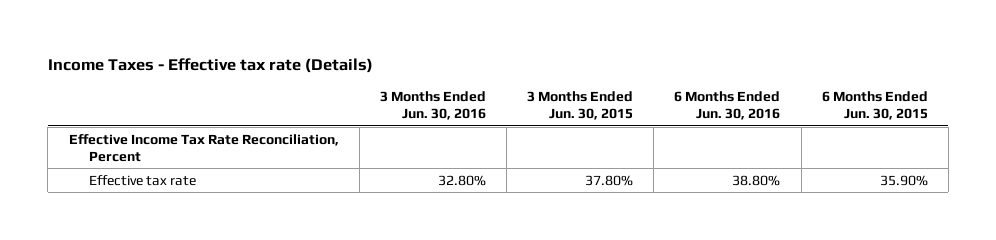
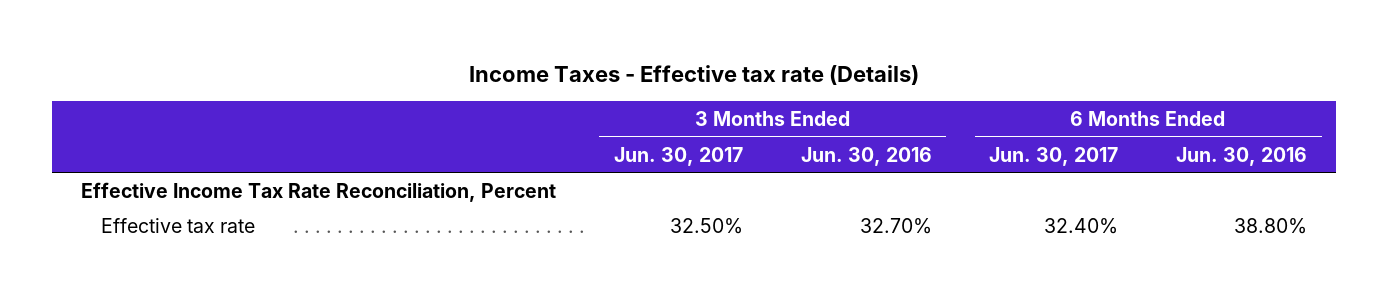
[527,90,634,121] 3 Months Ended Jun. 30, 2015 -> none
[821,90,928,121] 6 Months Ended Jun. 30, 2015 -> none
none -> [613,146,743,166] Jun. 30, 2017
none -> [989,146,1119,166] Jun. 30, 2017
[437,174,486,186] 32.80% -> [859,217,932,234] 32.70%

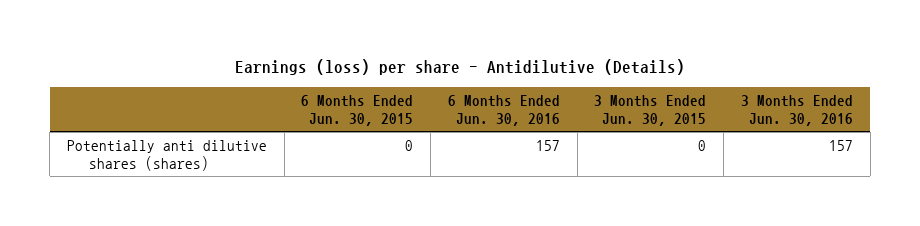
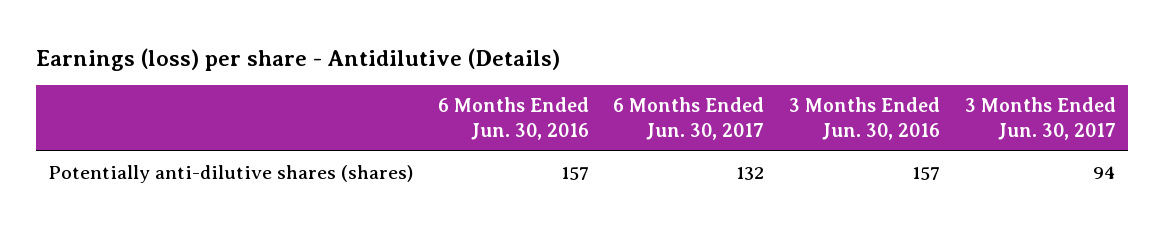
[301,94,414,126] 6 Months Ended Jun. 30, 2015 -> none
[594,94,707,126] 3 Months Ended Jun. 30, 2015 -> none
none -> [613,97,765,141] 6 Months Ended Jun. 30, 2017
none -> [964,97,1116,141] 3 Months Ended Jun. 30, 2017
[66,139,267,171] Potentially anti dilutive shares (shares) -> [47,164,413,183] Potentially anti-dilutive shares (shares)

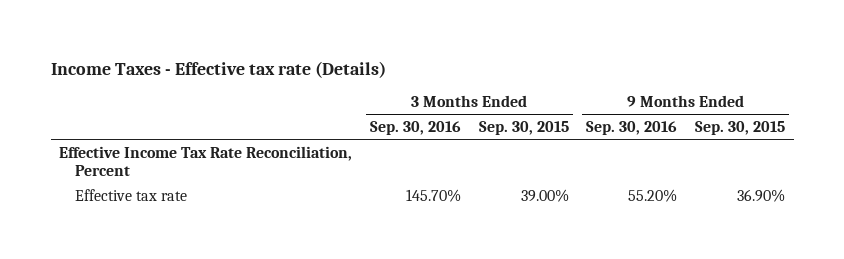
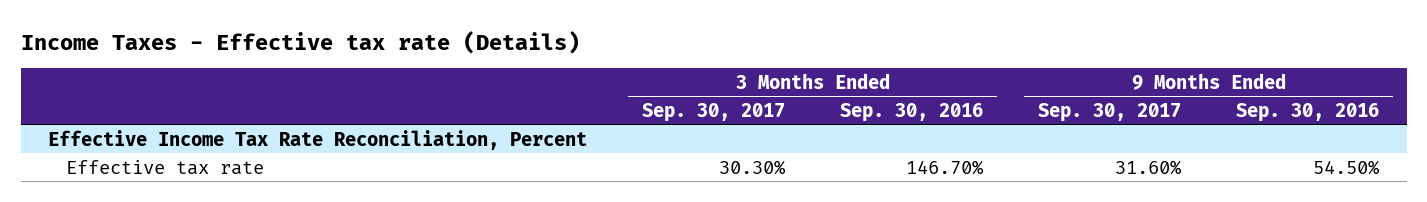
[478,120,569,135] Sep. 30, 2015 -> none
[694,120,785,135] Sep. 30, 2015 -> none
none -> [642,102,786,122] Sep. 30, 2017
none -> [1038,102,1182,122] Sep. 30, 2017
[406,188,462,202] 145.70% -> [906,159,985,175] 146.70%
[628,188,678,202] 55.20% -> [1313,159,1381,175] 54.50%

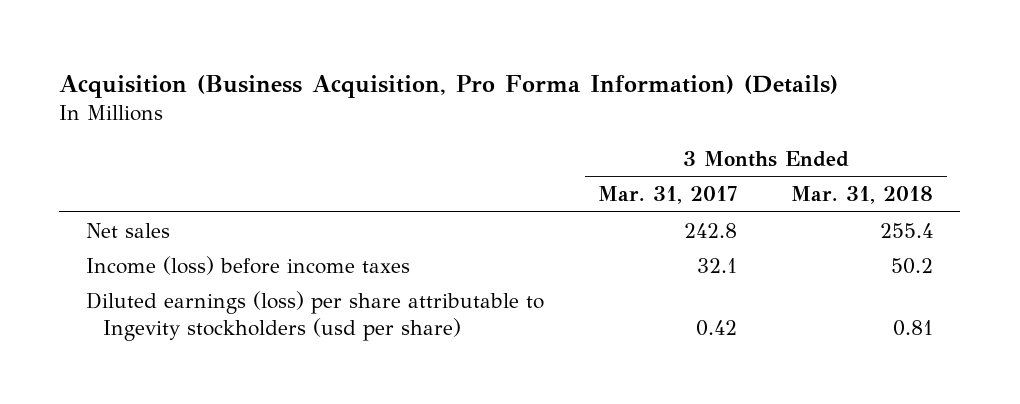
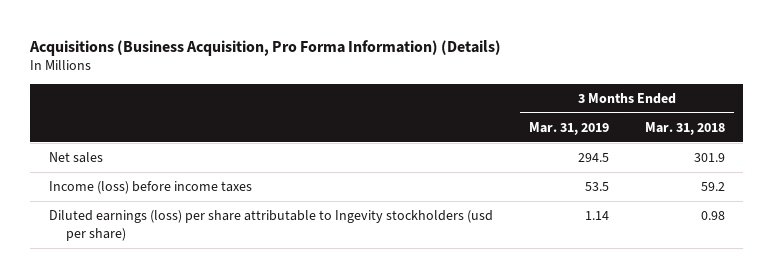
[59,74,839,98] Acquisition (Business Acquisition, Pro Forma Information) (Details) -> [29,39,502,56] Acquisitions (Business Acquisition, Pro Forma Information) (Details)
[598,186,738,205] Mar. 31, 2017 -> none
none -> [528,121,609,135] Mar. 31, 2019
[880,222,934,238] 255.4 -> [694,152,726,162] 301.9
[891,257,934,274] 50.2 -> [701,181,726,191] 59.2
[893,319,934,336] 0.81 -> [701,210,726,220] 0.98

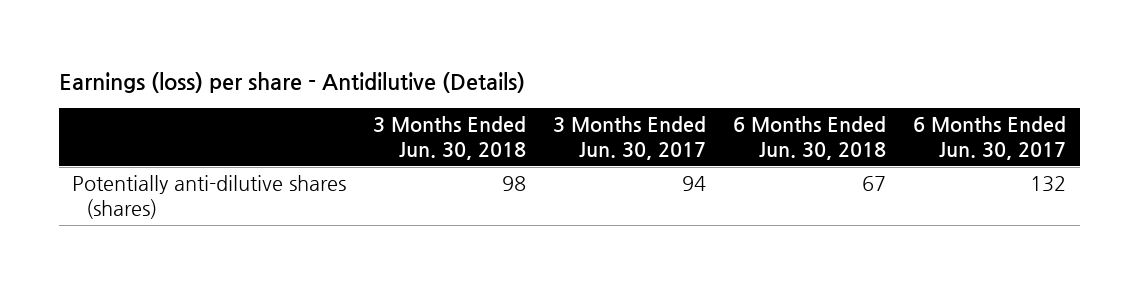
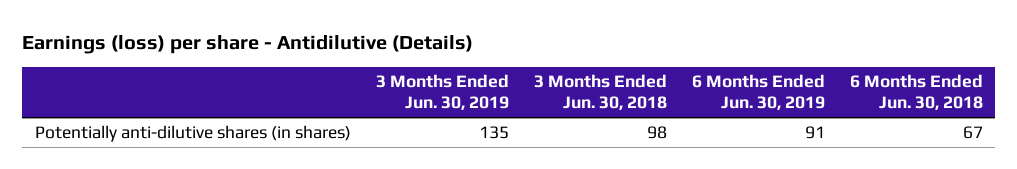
[553,116,707,161] 3 Months Ended Jun. 30, 2017 -> none
[913,116,1067,161] 6 Months Ended Jun. 30, 2017 -> none
none -> [375,74,509,111] 3 Months Ended Jun. 30, 2019
none -> [691,74,825,111] 6 Months Ended Jun. 30, 2019
[72,175,347,220] Potentially anti-dilutive shares (shares) -> [34,125,351,143] Potentially anti-dilutive shares (in shares)

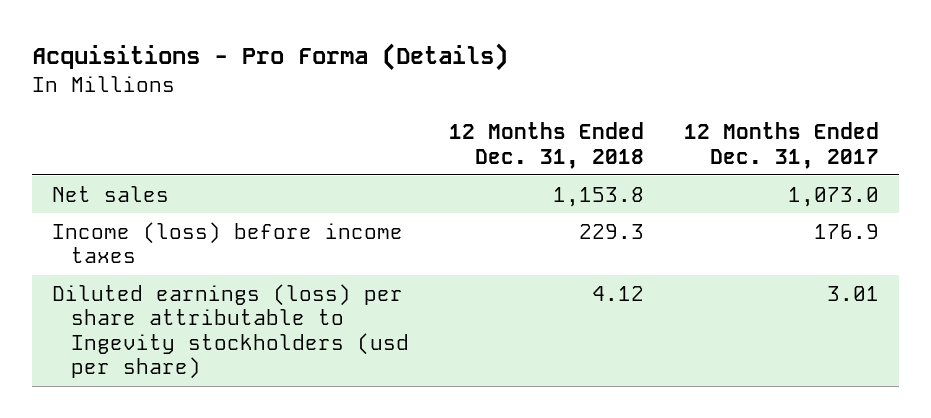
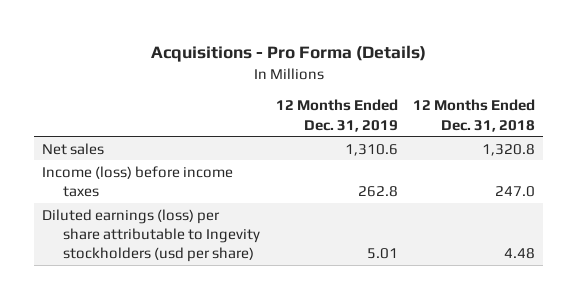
[684,122,880,169] 12 Months Ended Dec. 31, 2017 -> none
none -> [275,99,398,132] 12 Months Ended Dec. 31, 2019
[553,186,645,207] 1,153.8 -> [482,143,536,156] 1,320.8
[579,223,645,239] 229.3 -> [495,185,536,197] 247.0
[592,285,645,301] 4.12 -> [504,248,536,260] 4.48

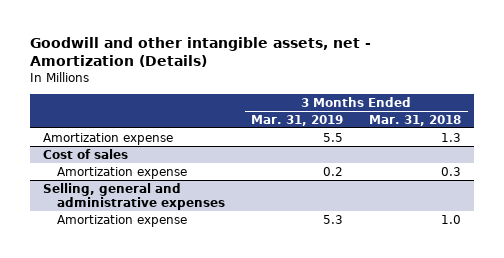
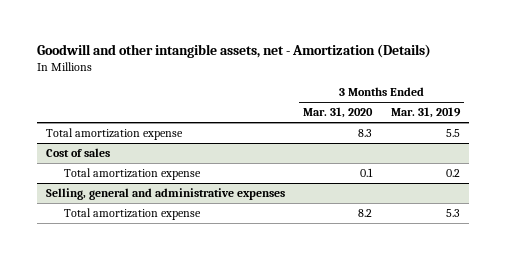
[369,114,462,126] Mar. 31, 2018 -> none
none -> [303,107,374,119] Mar. 31, 2020
[42,132,173,145] Amortization expense -> [45,127,183,140] Total amortization expense
[57,166,188,179] Amortization expense -> [63,167,201,180] Total amortization expense
[57,214,188,227] Amortization expense -> [63,207,201,220] Total amortization expense

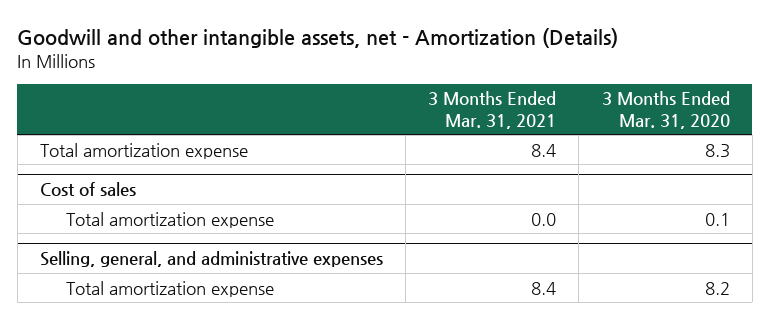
[390,107,461,119] Mar. 31, 2019 -> none
none -> [428,91,557,129] 3 Months Ended Mar. 31, 2021
[45,187,285,200] Selling, general and administrative expenses -> [39,251,383,268] Selling, general, and administrative expenses

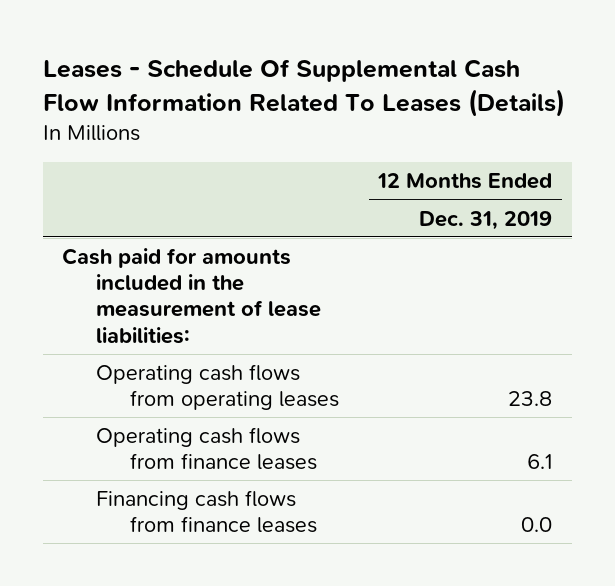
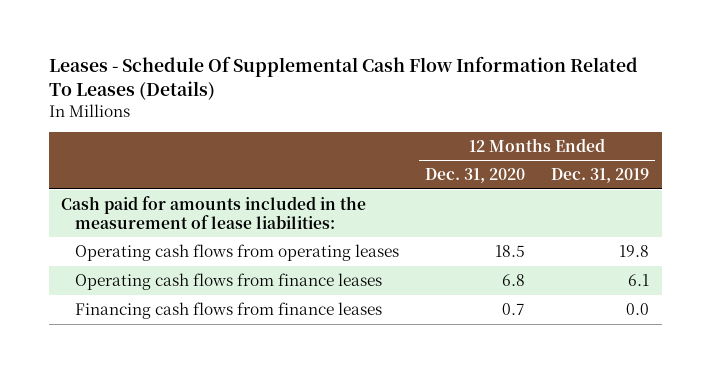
none -> [425,168,526,184] Dec. 31, 2020
[508,391,553,407] 23.8 -> [618,244,649,257] 19.8

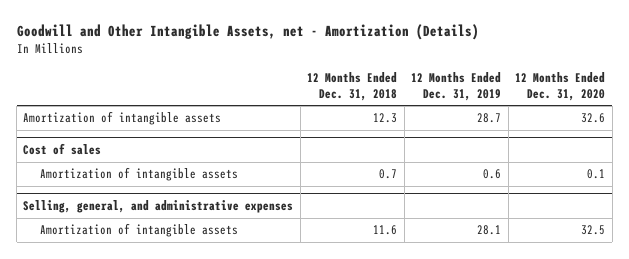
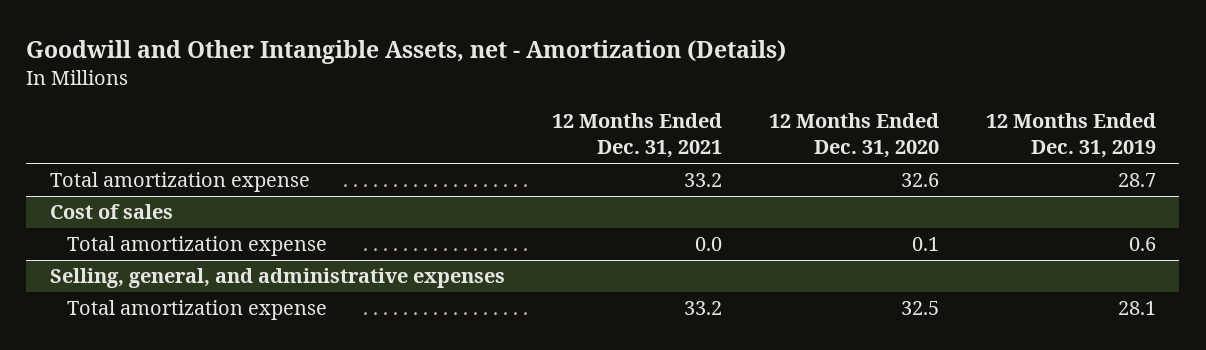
[307,72,398,101] 12 Months Ended Dec. 31, 2018 -> none
none -> [551,113,722,159] 12 Months Ended Dec. 31, 2021
[23,111,222,126] Amortization of intangible assets -> [49,172,310,193] Total amortization expense
[39,167,238,182] Amortization of intangible assets -> [66,236,327,257] Total amortization expense
[39,223,238,238] Amortization of intangible assets -> [66,300,327,321] Total amortization expense

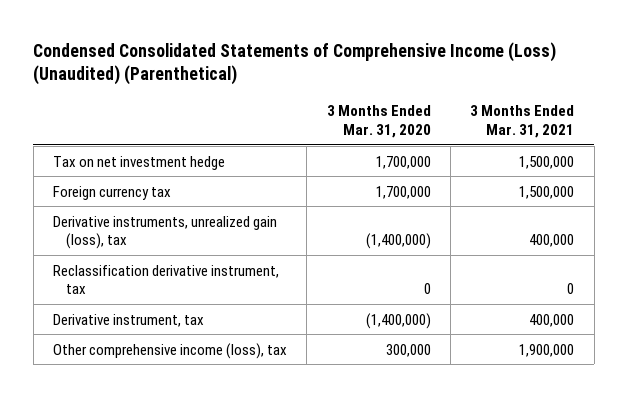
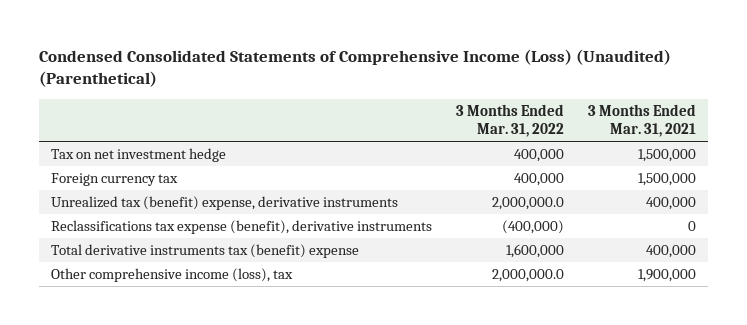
[326,105,431,139] 3 Months Ended Mar. 31, 2020 -> none
none -> [456,103,565,138] 3 Months Ended Mar. 31, 2022
[52,215,277,250] Derivative instruments, unrealized gain (loss), tax -> [51,195,399,210] Unrealized tax (benefit) expense, derivative instruments
[52,264,279,295] Reclassification derivative instrument, tax -> [51,219,433,234] Reclassifications tax expense (benefit), derivative instruments
[52,313,204,327] Derivative instrument, tax -> [51,243,360,258] Total derivative instruments tax (benefit) expense

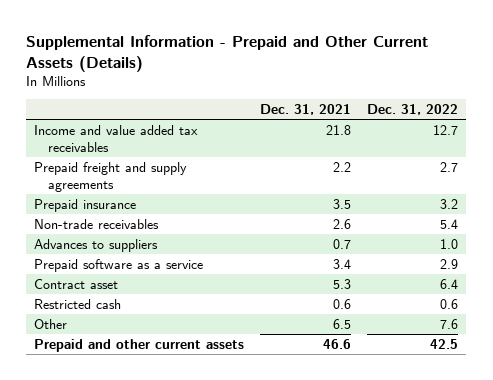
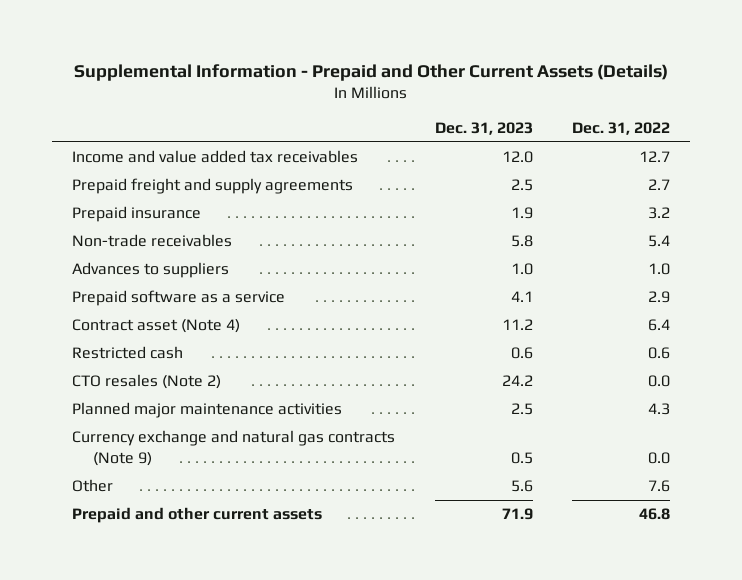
[260,103,352,115] Dec. 31, 2021 -> none
none -> [434,121,533,135] Dec. 31, 2023
[34,278,119,289] Contract asset -> [71,319,240,334] Contract asset (Note 4)
none -> [71,374,221,390] CTO resales (Note 2)
none -> [71,402,342,419] Planned major maintenance activities
none -> [71,430,395,466] Currency exchange and natural gas contracts (Note 9)
[430,338,459,349] 42.5 -> [639,508,671,521] 46.8

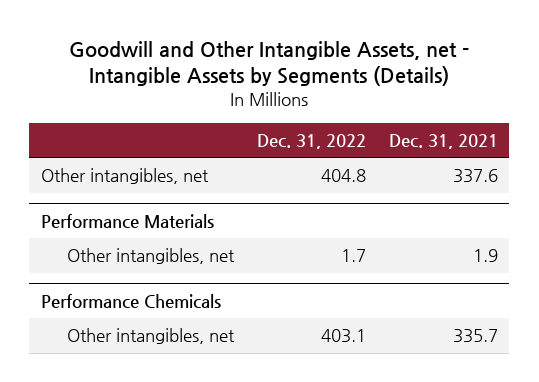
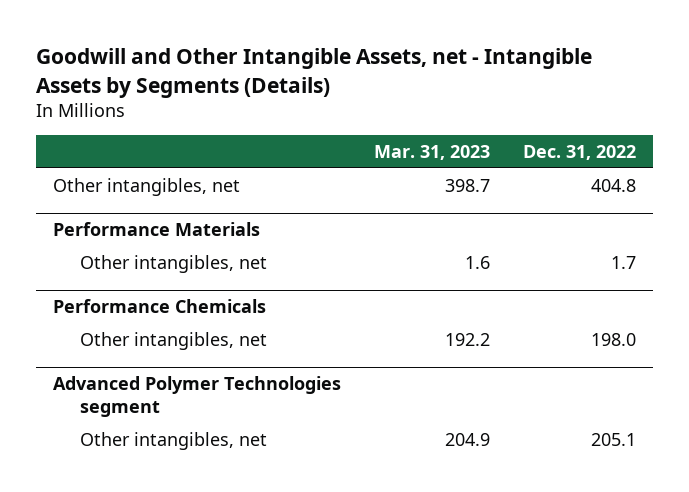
[389,133,499,149] Dec. 31, 2021 -> none
none -> [374,145,491,161] Mar. 31, 2023
[321,329,367,344] 403.1 -> [591,332,637,346] 198.0
none -> [52,376,341,418] Advanced Polymer Technologies segment
none -> [80,431,268,450] Other intangibles, net

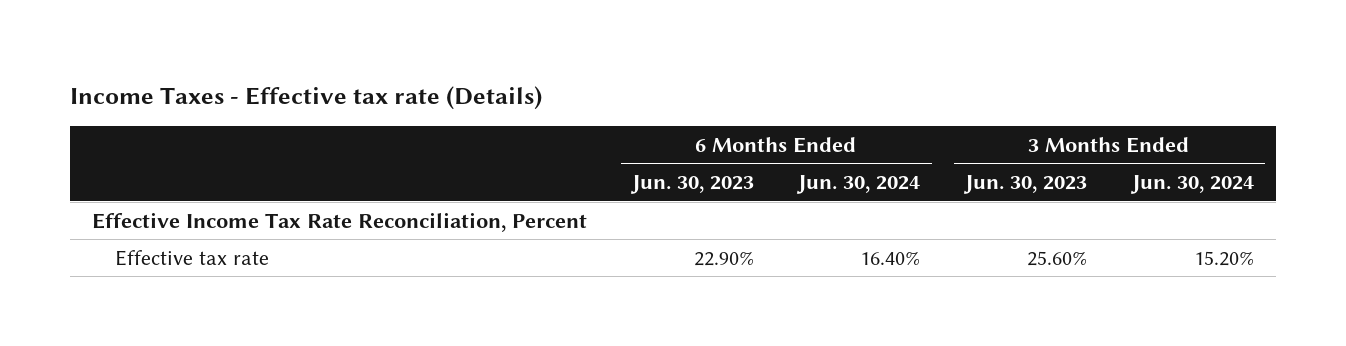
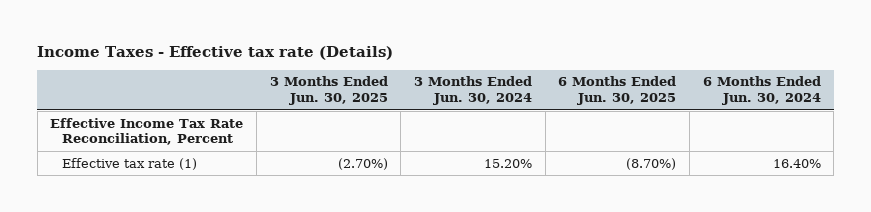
[629,175,754,195] Jun. 30, 2023 -> none
[963,175,1088,195] Jun. 30, 2023 -> none
none -> [269,76,388,106] 3 Months Ended Jun. 30, 2025
none -> [558,76,677,106] 6 Months Ended Jun. 30, 2025
[114,249,269,266] Effective tax rate -> [61,157,197,170] Effective tax rate (1)

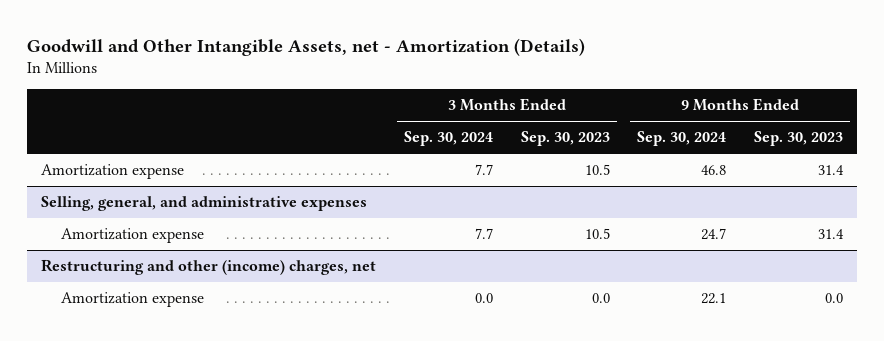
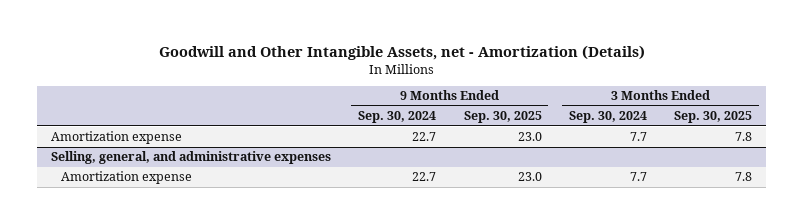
[520,131,610,147] Sep. 30, 2023 -> none
[754,131,844,147] Sep. 30, 2023 -> none
none -> [463,111,542,124] Sep. 30, 2025
none -> [674,111,753,124] Sep. 30, 2025
[701,165,727,176] 46.8 -> [412,132,437,142] 22.7
[40,259,376,276] Restructuring and other (income) charges, net -> none
[61,292,205,308] Amortization expense -> none
[701,228,727,241] 24.7 -> [412,172,437,182] 22.7

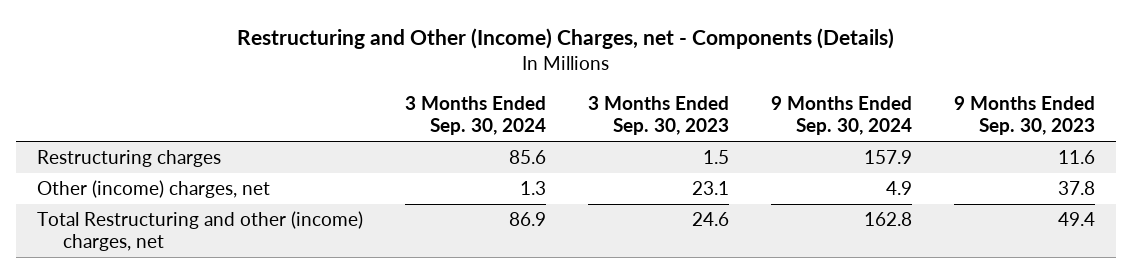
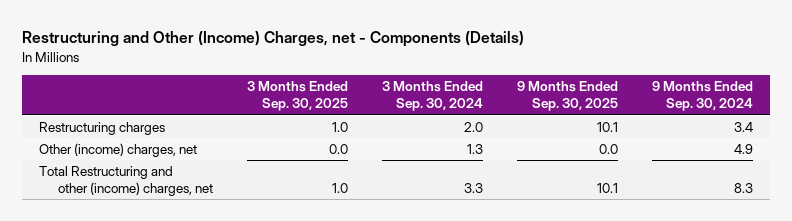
[588,96,730,136] 3 Months Ended Sep. 30, 2023 -> none
[954,96,1096,136] 9 Months Ended Sep. 30, 2023 -> none
none -> [247,81,349,112] 3 Months Ended Sep. 30, 2025
none -> [517,81,619,112] 9 Months Ended Sep. 30, 2025
[509,150,547,165] 85.6 -> [464,122,484,133] 2.0
[864,150,913,165] 157.9 -> [734,122,754,133] 3.4
[509,212,547,227] 86.9 -> [464,183,484,194] 3.3
[864,212,913,227] 162.8 -> [734,183,754,194] 8.3

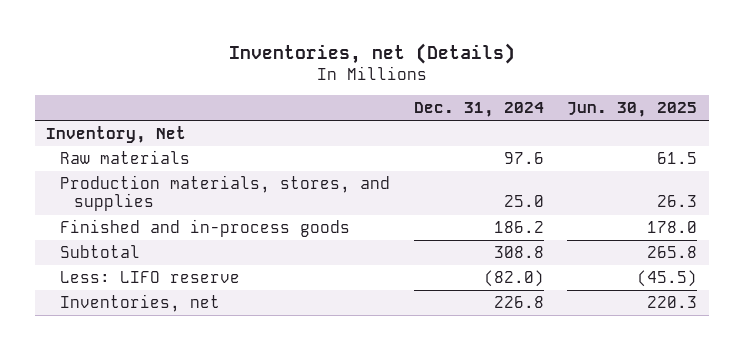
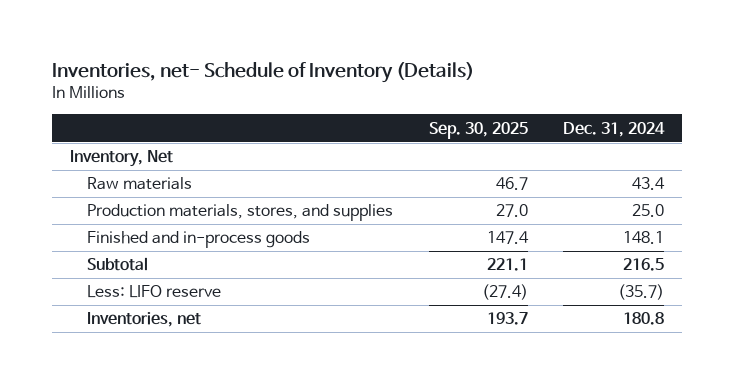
[228,42,515,64] Inventories, net (Details) -> [52,61,475,83] Inventories, net- Schedule of Inventory (Details)
[566,102,697,118] Jun. 30, 2025 -> none
none -> [428,121,528,139] Sep. 30, 2025
[503,152,544,165] 97.6 -> [632,177,666,191] 43.4
[493,221,544,234] 186.2 -> [623,231,665,245] 148.1
[493,246,544,259] 308.8 -> [623,258,665,272] 216.5
[483,270,544,288] (82.0) -> [618,284,665,301] (35.7)
[493,296,544,309] 226.8 -> [623,312,665,326] 180.8

